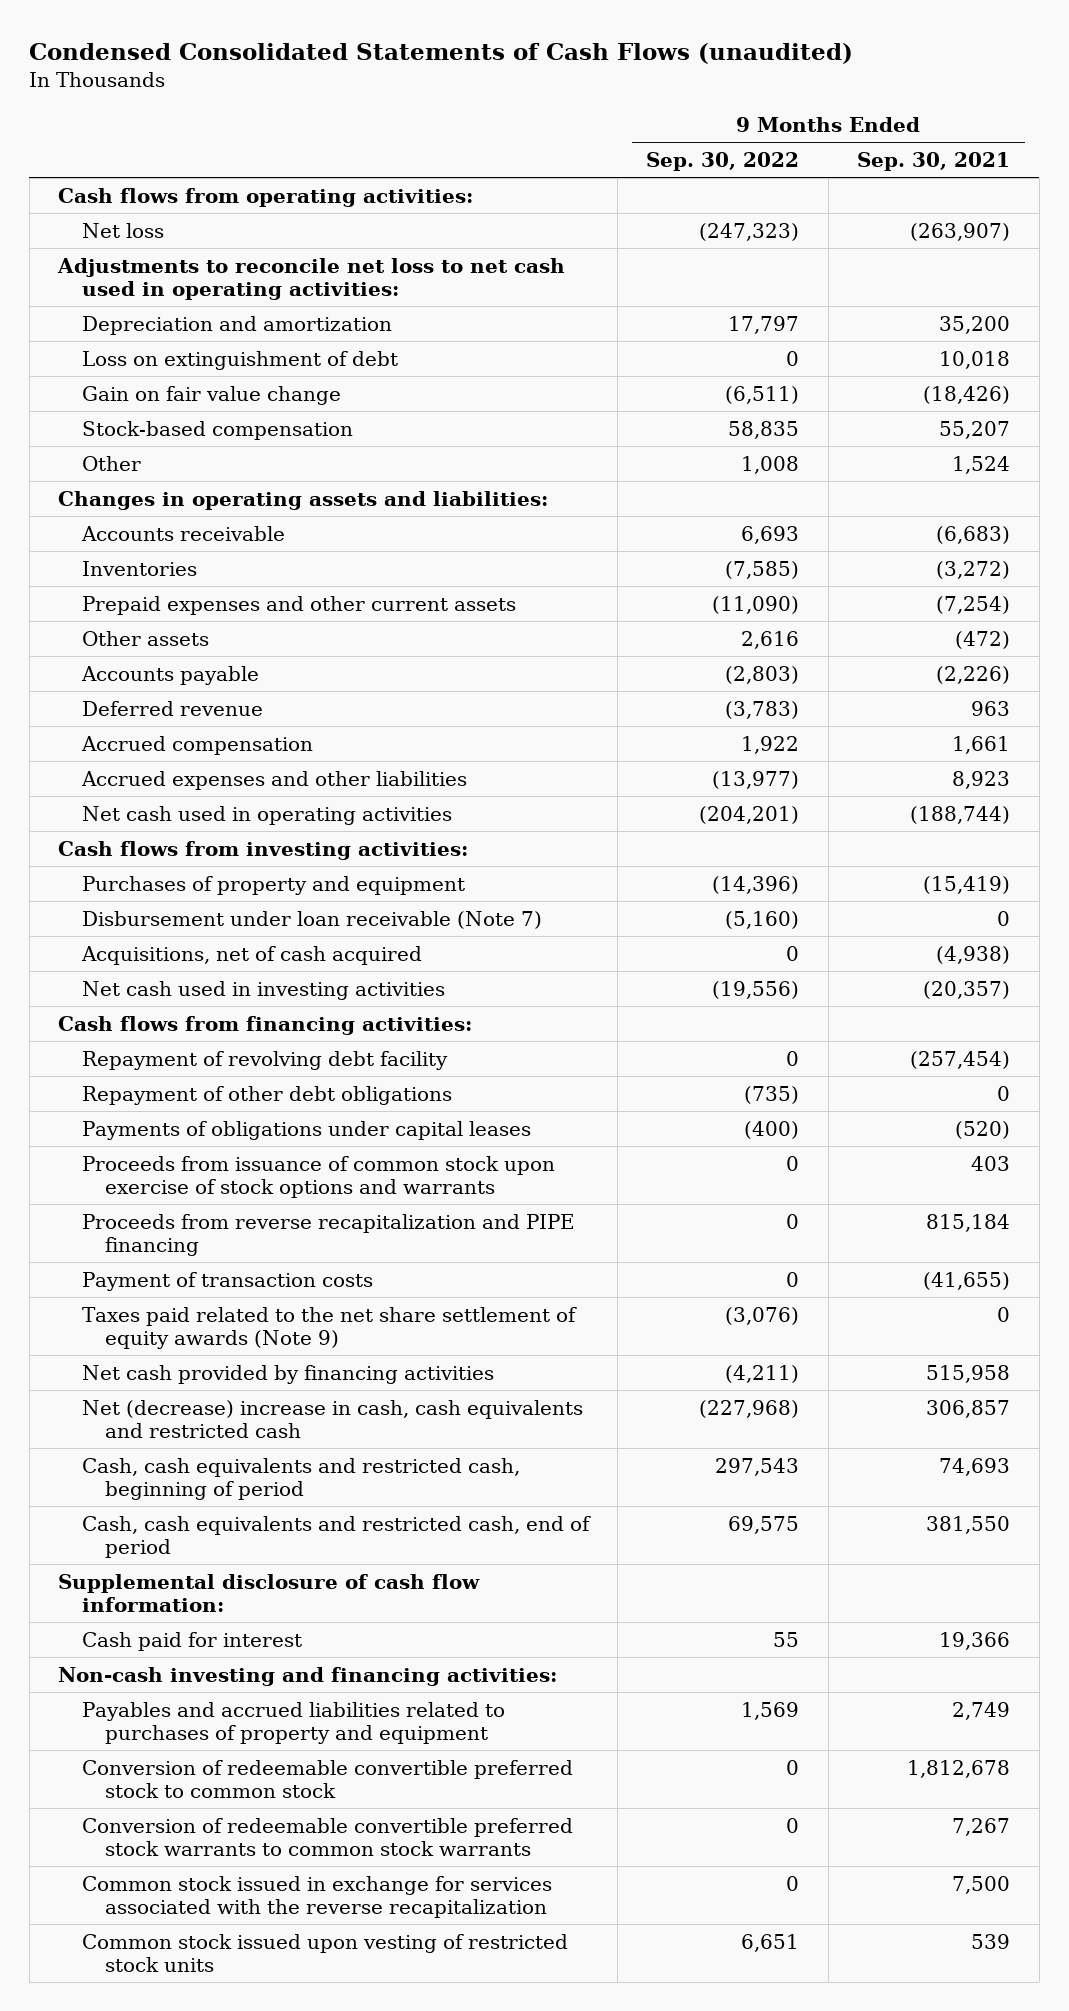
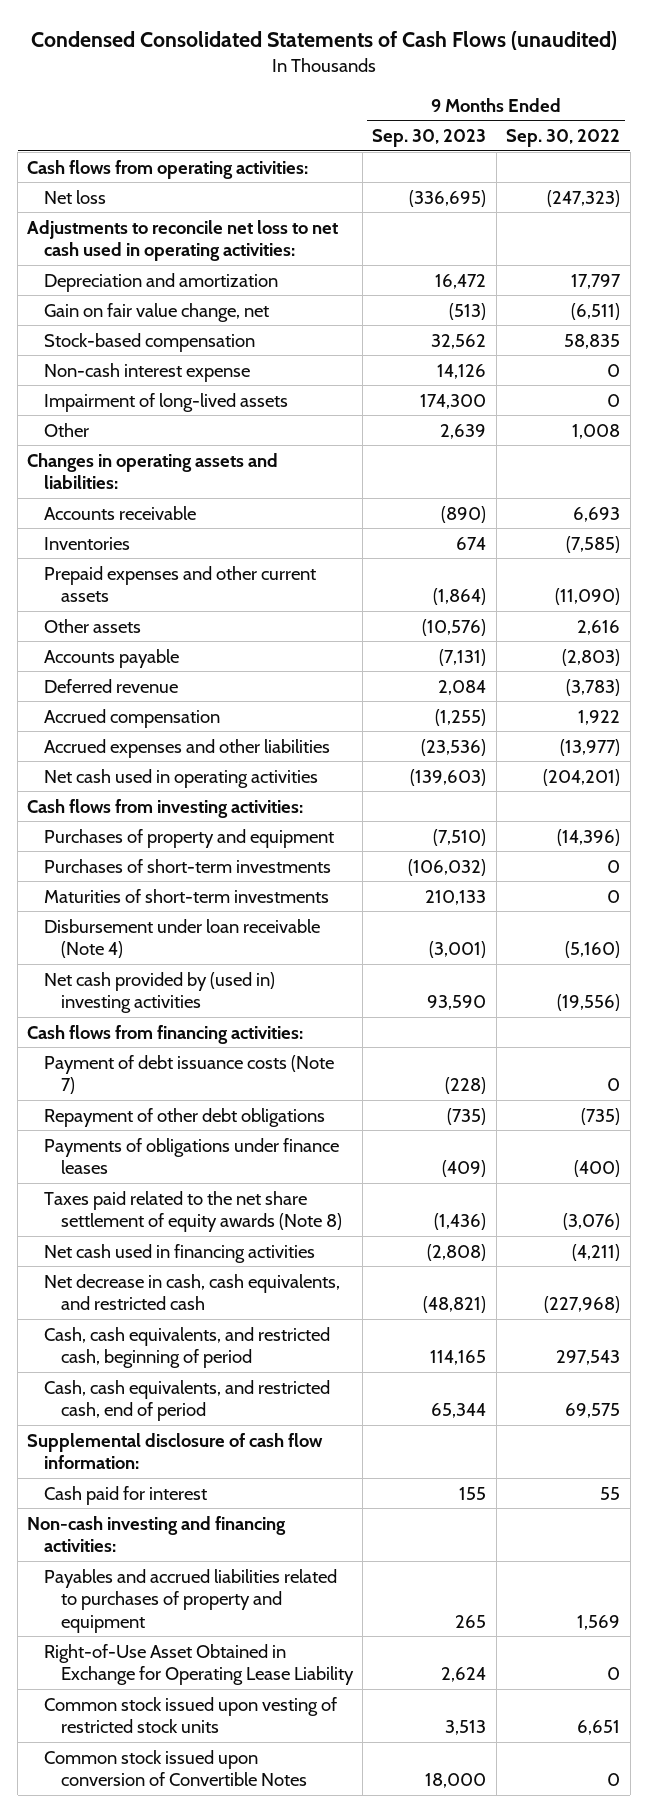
[857,151,1011,171] Sep. 30, 2021 -> none
none -> [372,129,487,148] Sep. 30, 2023
[81,350,398,370] Loss on extinguishment of debt -> none
[81,385,341,405] Gain on fair value change -> [44,302,270,322] Gain on fair value change, net
none -> [44,362,251,382] Non-cash interest expense
none -> [44,392,289,412] Impairment of long-lived assets
[80,945,422,965] Acquisitions, net of cash acquired -> none
none -> [44,858,332,873] Purchases of short-term investments
none -> [44,888,330,903] Maturities of short-term investments
[81,910,542,929] Disbursement under loan receivable (Note 7) -> [44,918,321,959] Disbursement under loan receivable (Note 4)
[81,980,445,1000] Net cash used in investing activities -> [44,971,276,1014] Net cash provided by (used in) investing activities
[81,1050,448,1070] Repayment of revolving debt facility -> none
none -> [44,1054,335,1095] Payment of debt issuance costs (Note 7)
[81,1155,555,1198] Proceeds from issuance of common stock upon exercise of stock options and warrants -> none
[81,1213,575,1256] Proceeds from reverse recapitalization and PIPE financing -> none
[81,1271,373,1291] Payment of transaction costs -> none
[81,1120,531,1140] Payments of obligations under capital leases -> [44,1137,340,1175] Payments of obligations under finance leases
[81,1306,577,1349] Taxes paid related to the net share settlement of equity awards (Note 9) -> [44,1190,342,1233] Taxes paid related to the net share settlement of equity awards (Note 8)
[81,1364,494,1384] Net cash provided by financing activities -> [44,1243,316,1263] Net cash used in financing activities
[81,1399,583,1438] Net (decrease) increase in cash, cash equivalents and restricted cash -> [44,1273,341,1311] Net decrease in cash, cash equivalents, and restricted cash
[81,1457,520,1500] Cash, cash equivalents and restricted cash, beginning of period -> [44,1326,331,1369] Cash, cash equivalents, and restricted cash, beginning of period
[81,1515,591,1558] Cash, cash equivalents and restricted cash, end of period -> [44,1379,331,1422] Cash, cash equivalents, and restricted cash, end of period
[81,1759,573,1798] Conversion of redeemable convertible preferred stock to common stock -> none
[81,1817,573,1856] Conversion of redeemable convertible preferred stock warrants to common stock warrants -> none
[81,1875,552,1918] Common stock issued in exchange for services associated with the reverse recapitalization -> none
none -> [44,1643,354,1686] Right-of-Use Asset Obtained in Exchange for Operating Lease Liability
none -> [44,1749,307,1787] Common stock issued upon conversion of Convertible Notes

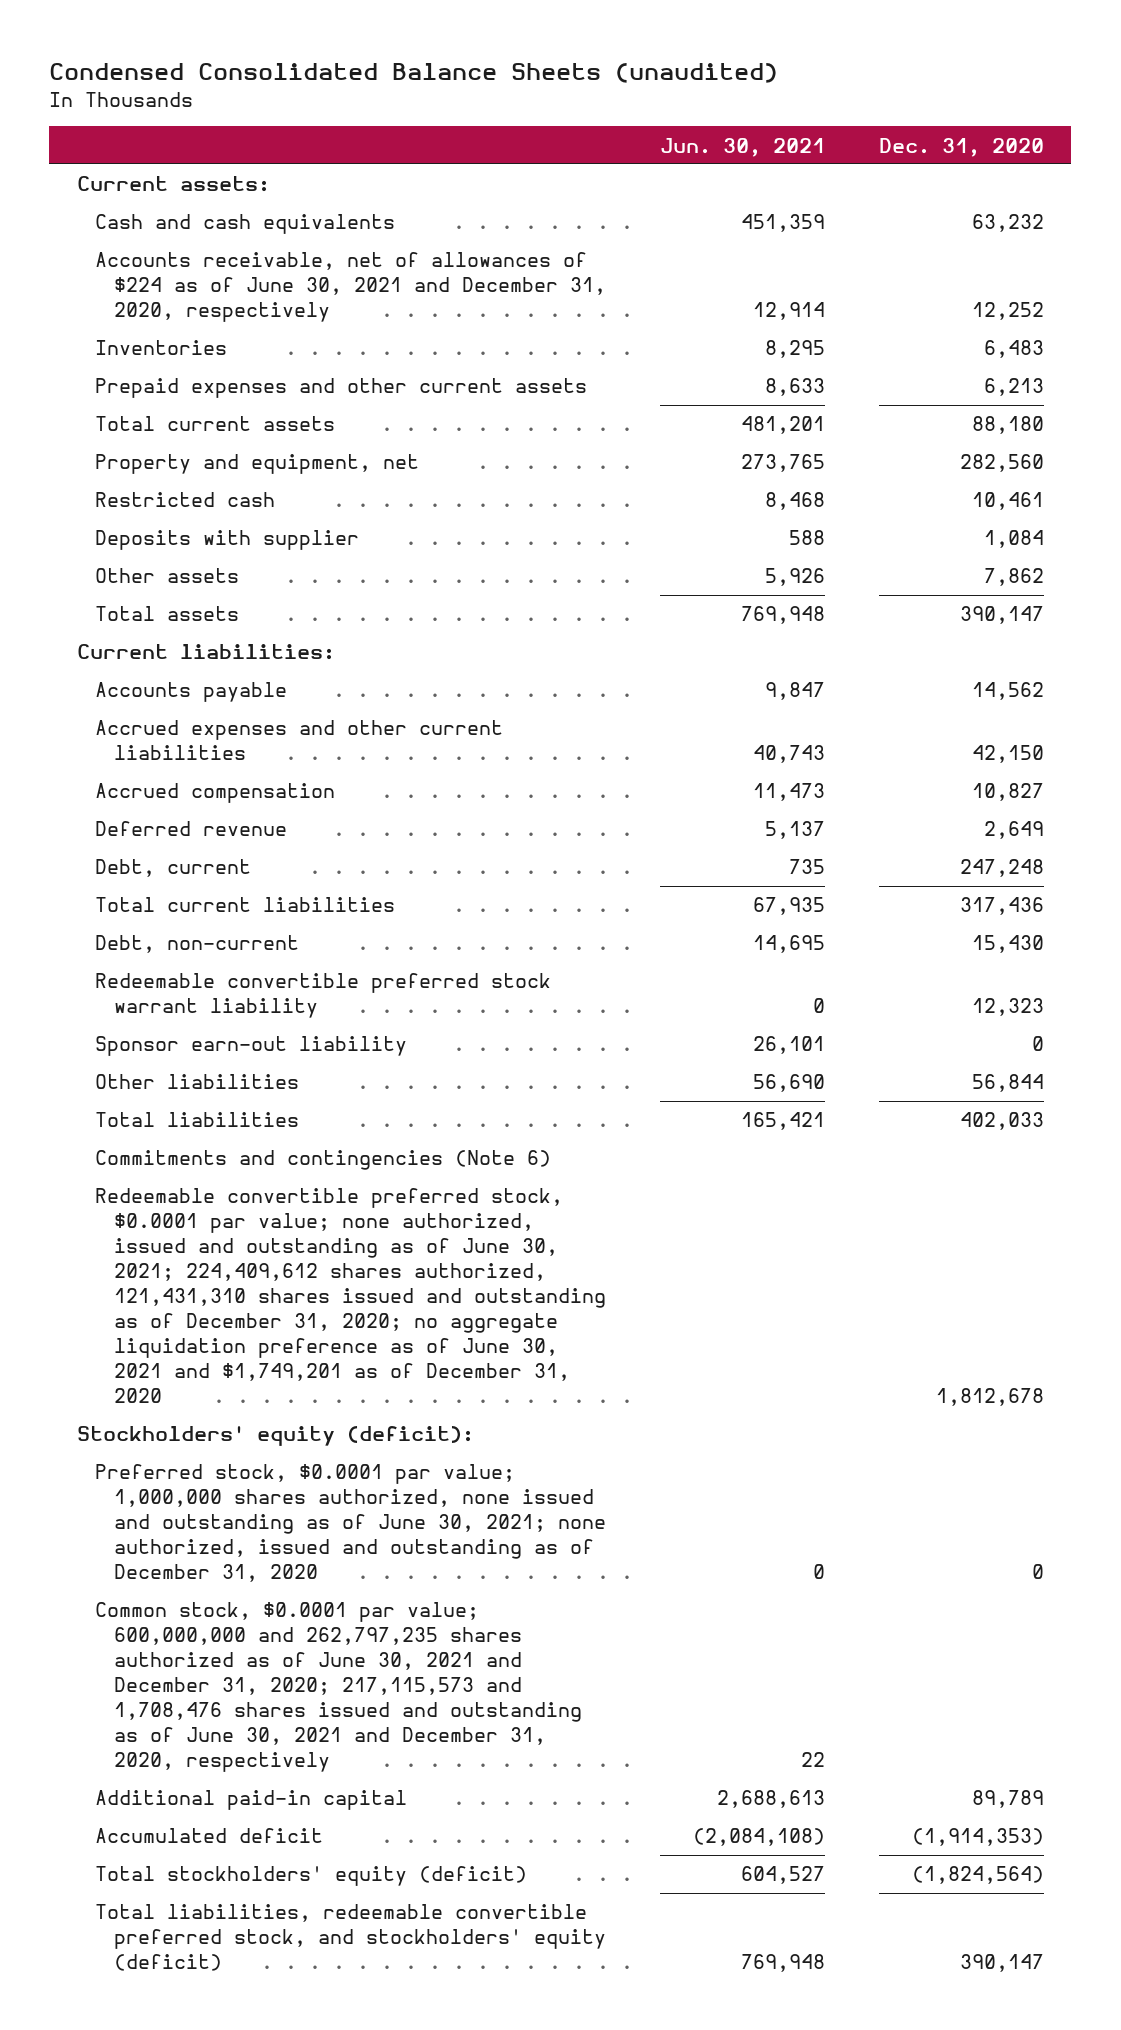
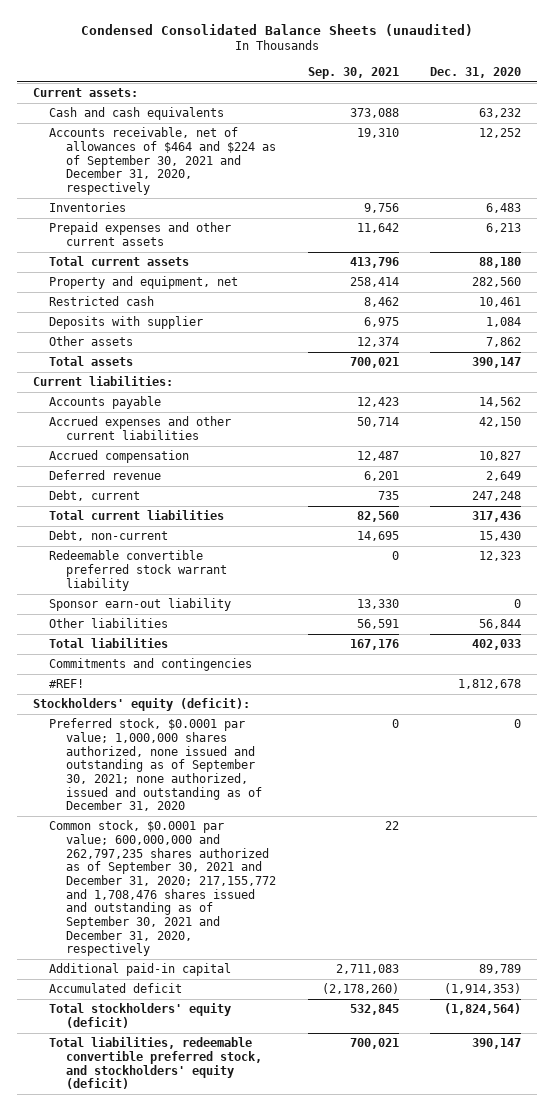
[659,137,825,157] Jun. 30, 2021 -> none
none -> [307,66,399,79] Sep. 30, 2021
[95,252,606,323] Accounts receivable, net of allowances of $224 as of June 30, 2021 and December 31, 2020, respectively -> [49,127,277,196] Accounts receivable, net of allowances of $464 and $224 as of September 30, 2021 and December 31, 2020, respectively
[95,1150,552,1171] Commitments and contingencies (Note 6) -> [49,658,253,672] Commitments and contingencies
[95,1188,606,1404] Redeemable convertible preferred stock, $0.0001 par value; none authorized, issued and outstanding as of June 30, 2021; 224,409,612 shares authorized, 121,431,310 shares issued and outstanding as of December 31, 2020; no aggregate liquidation preference as of June 30, 2021 and $1,749,201 as of December 31, 2020 -> [49,679,85,689] #REF!
[95,1464,606,1583] Preferred stock, $0.0001 par value; 1,000,000 shares authorized, none issued and outstanding as of June 30, 2021; none authorized, issued and outstanding as of December 31, 2020 -> [49,718,263,812] Preferred stock, $0.0001 par value; 1,000,000 shares authorized, none issued and outstanding as of September 30, 2021; none authorized, issued and outstanding as of December 31, 2020
[95,1602,582,1773] Common stock, $0.0001 par value; 600,000,000 and 262,797,235 shares authorized as of June 30, 2021 and December 31, 2020; 217,115,573 and 1,708,476 shares issued and outstanding as of June 30, 2021 and December 31, 2020, respectively -> [49,820,277,957] Common stock, $0.0001 par value; 600,000,000 and 262,797,235 shares authorized as of September 30, 2021 and December 31, 2020; 217,155,772 and 1,708,476 shares issued and outstanding as of September 30, 2021 and December 31, 2020, respectively

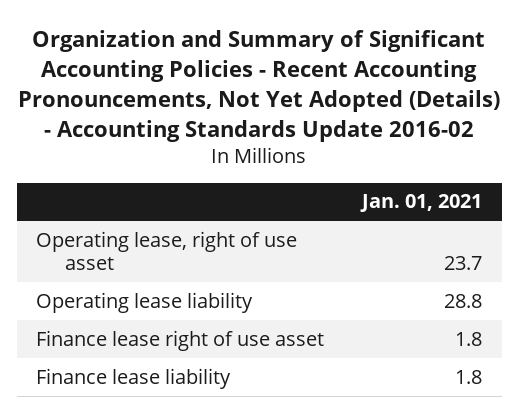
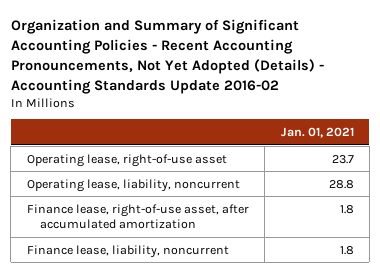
[36,230,298,270] Operating lease, right of use asset -> [26,153,227,167] Operating lease, right-of-use asset
[36,291,254,313] Operating lease liability -> [26,178,240,192] Operating lease, liability, noncurrent
[36,329,325,351] Finance lease right of use asset -> [26,203,249,230] Finance lease, right-of-use asset, after accumulated amortization
[36,367,232,389] Finance lease liability -> [26,244,229,258] Finance lease, liability, noncurrent

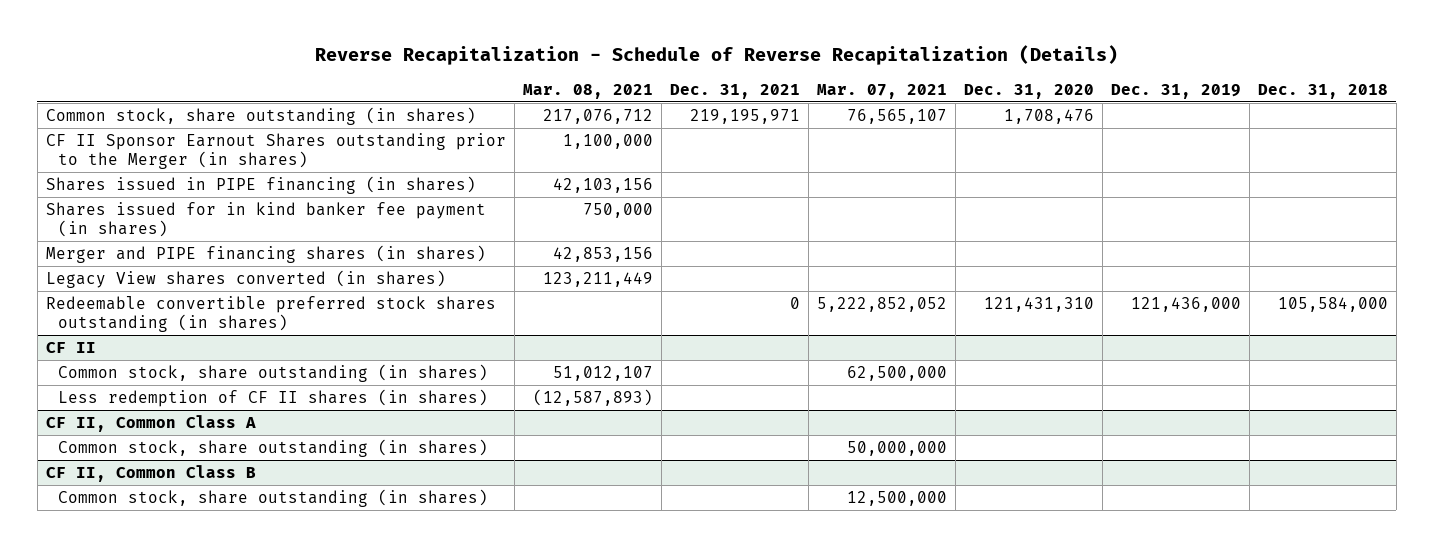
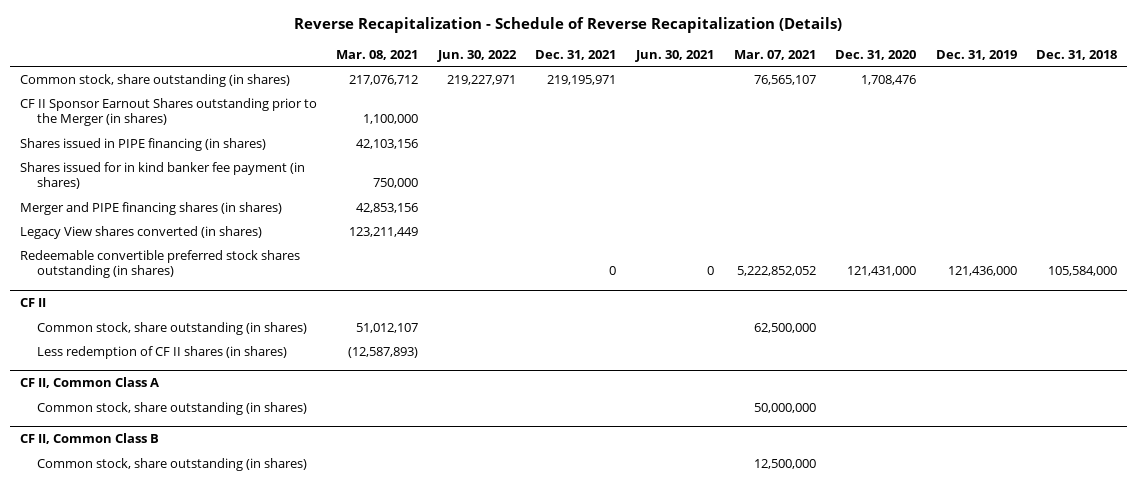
none -> [436,49,517,62] Jun. 30, 2022
none -> [634,49,714,62] Jun. 30, 2021
[983,296,1094,312] 121,431,310 -> [847,265,917,276] 121,431,000

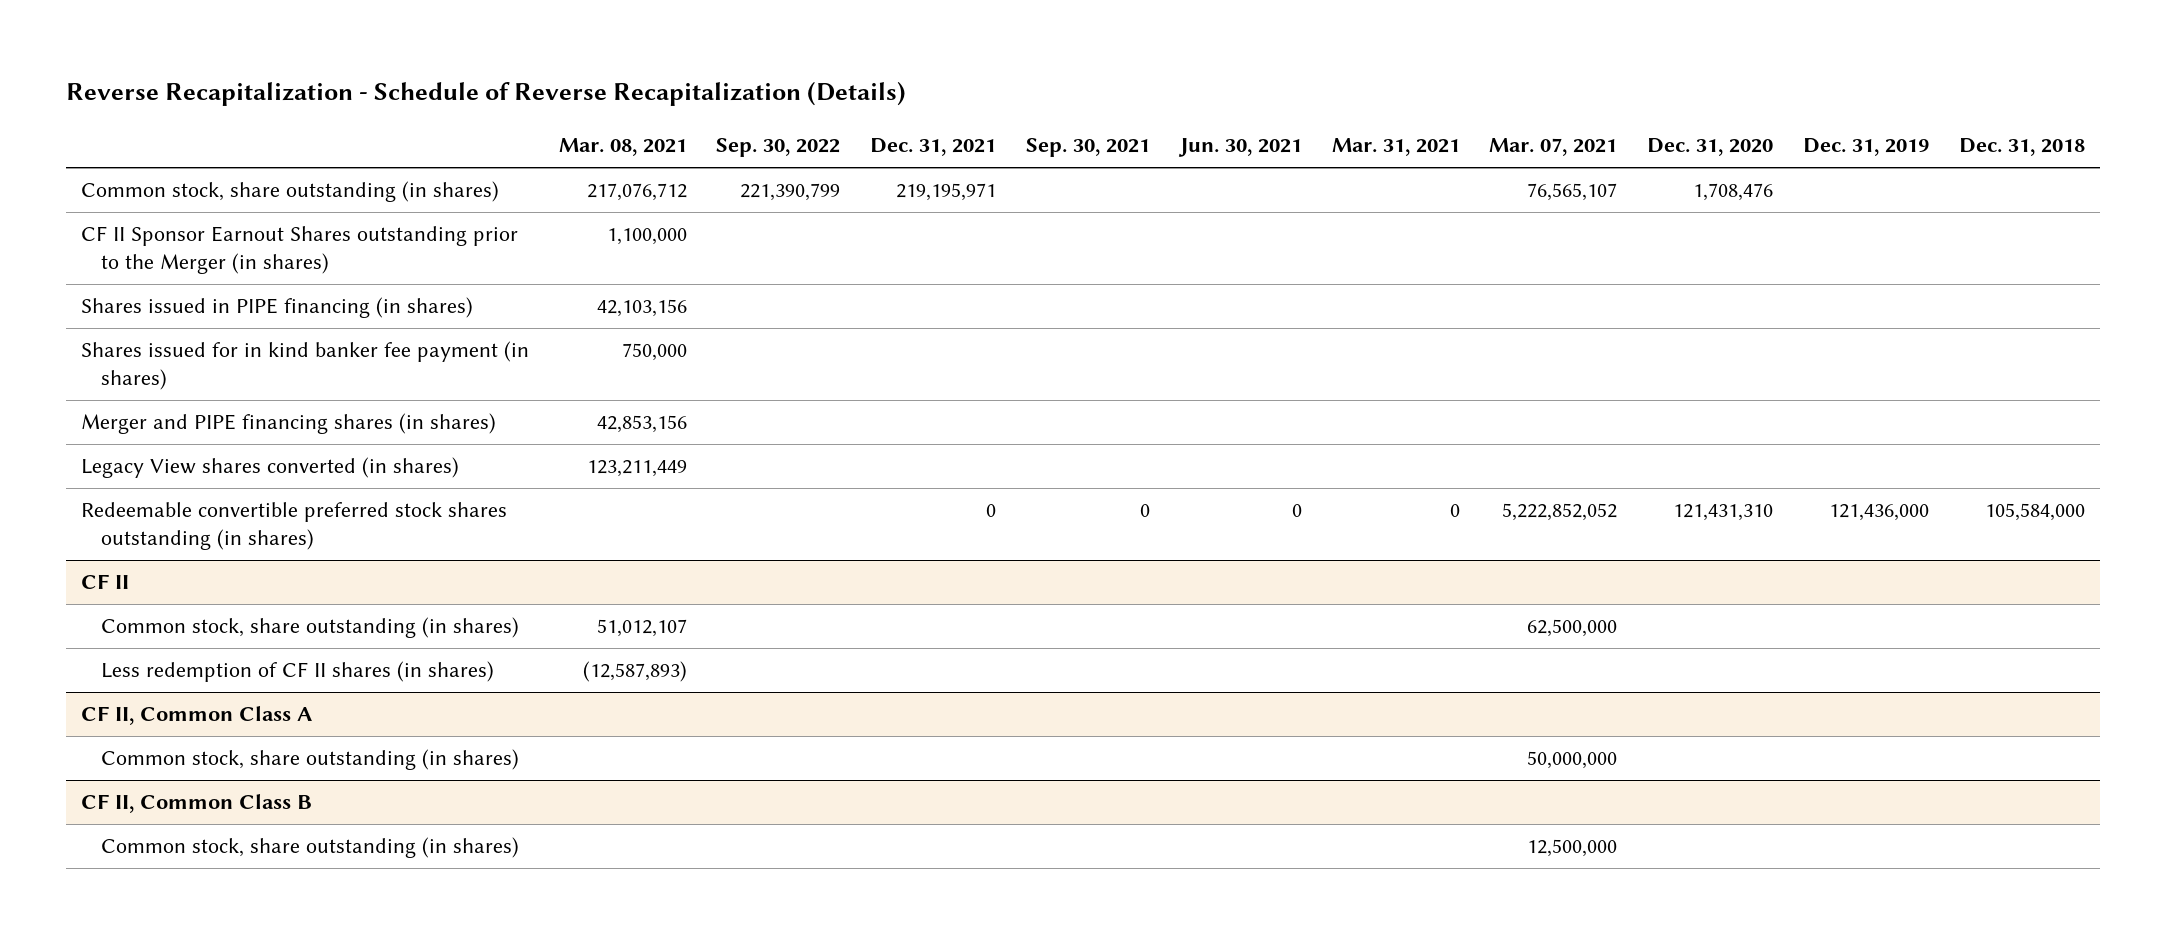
[436,49,517,62] Jun. 30, 2022 -> none
none -> [716,138,841,158] Sep. 30, 2022
none -> [1025,138,1150,158] Sep. 30, 2021
none -> [1331,138,1460,157] Mar. 31, 2021
[847,265,917,276] 121,431,000 -> [1673,504,1774,522] 121,431,310

